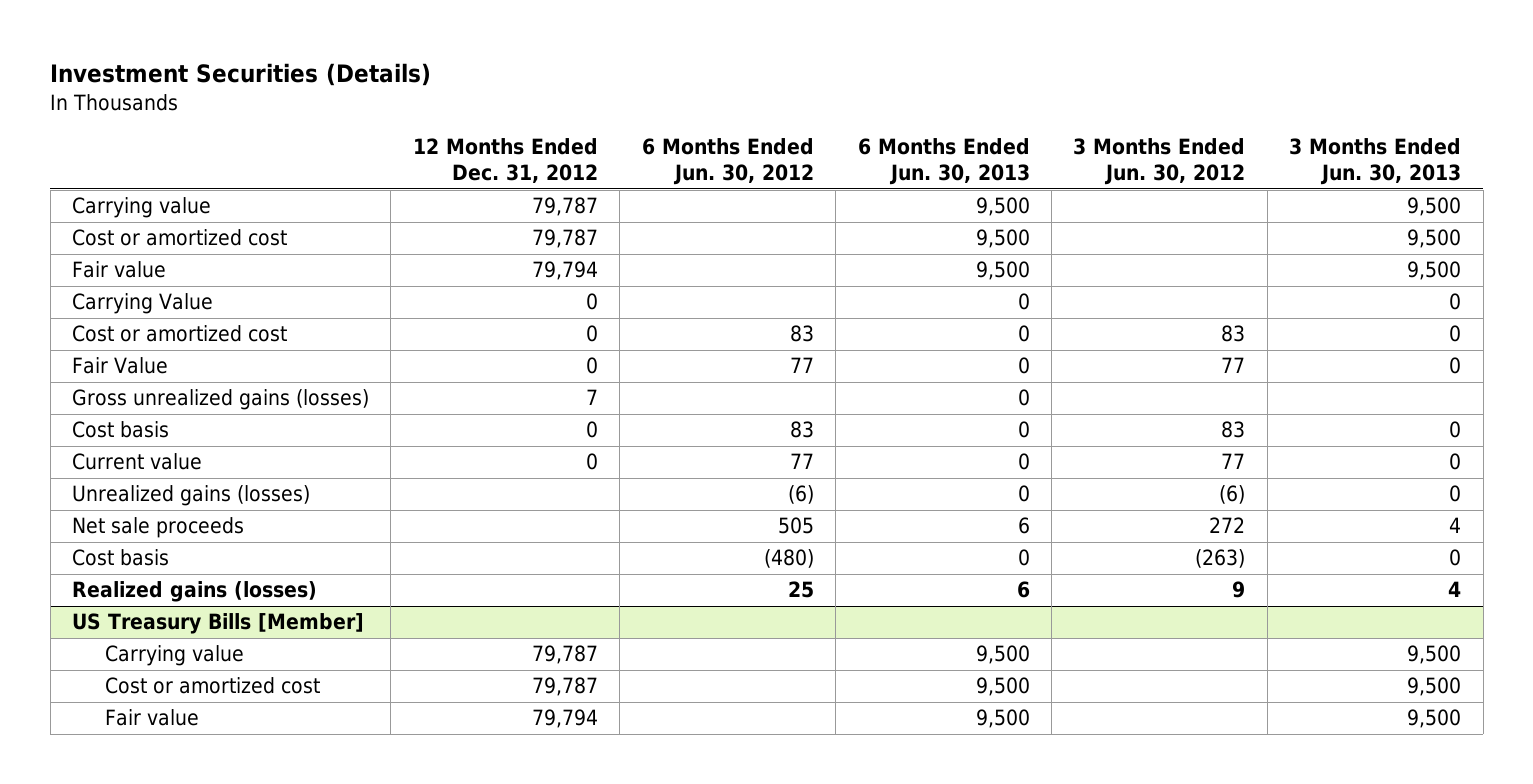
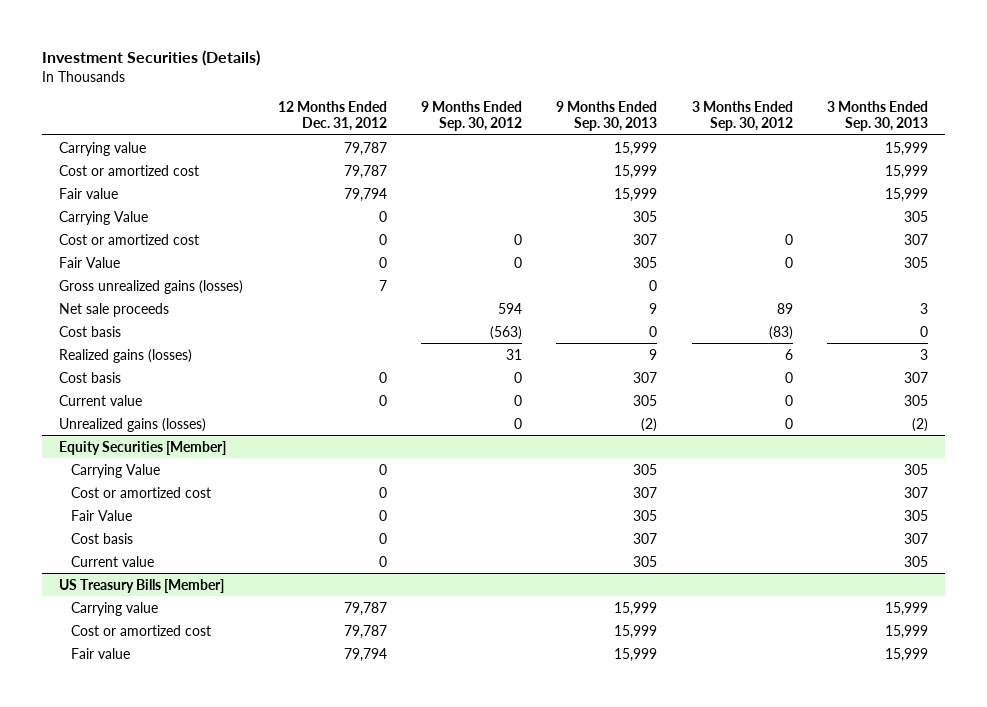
[641,137,814,186] 6 Months Ended Jun. 30, 2012 -> none
[857,137,1030,186] 6 Months Ended Jun. 30, 2013 -> none
[1073,137,1246,186] 3 Months Ended Jun. 30, 2012 -> none
[1289,137,1462,186] 3 Months Ended Jun. 30, 2013 -> none
none -> [420,100,522,132] 9 Months Ended Sep. 30, 2012
none -> [556,100,658,132] 9 Months Ended Sep. 30, 2013
none -> [691,100,793,132] 3 Months Ended Sep. 30, 2012
none -> [827,100,929,132] 3 Months Ended Sep. 30, 2013
[71,421,169,439] Cost basis -> [59,371,122,383] Cost basis
[71,453,202,471] Current value -> [59,394,143,406] Current value
[71,485,310,507] Unrealized gains (losses) -> [59,417,207,432] Unrealized gains (losses)
none -> [59,440,227,455] Equity Securities [Member]
none -> [71,463,161,478] Carrying Value
none -> [71,486,212,498] Cost or amortized cost
none -> [71,509,133,521] Fair Value
none -> [71,532,134,544] Cost basis
none -> [71,555,155,567] Current value

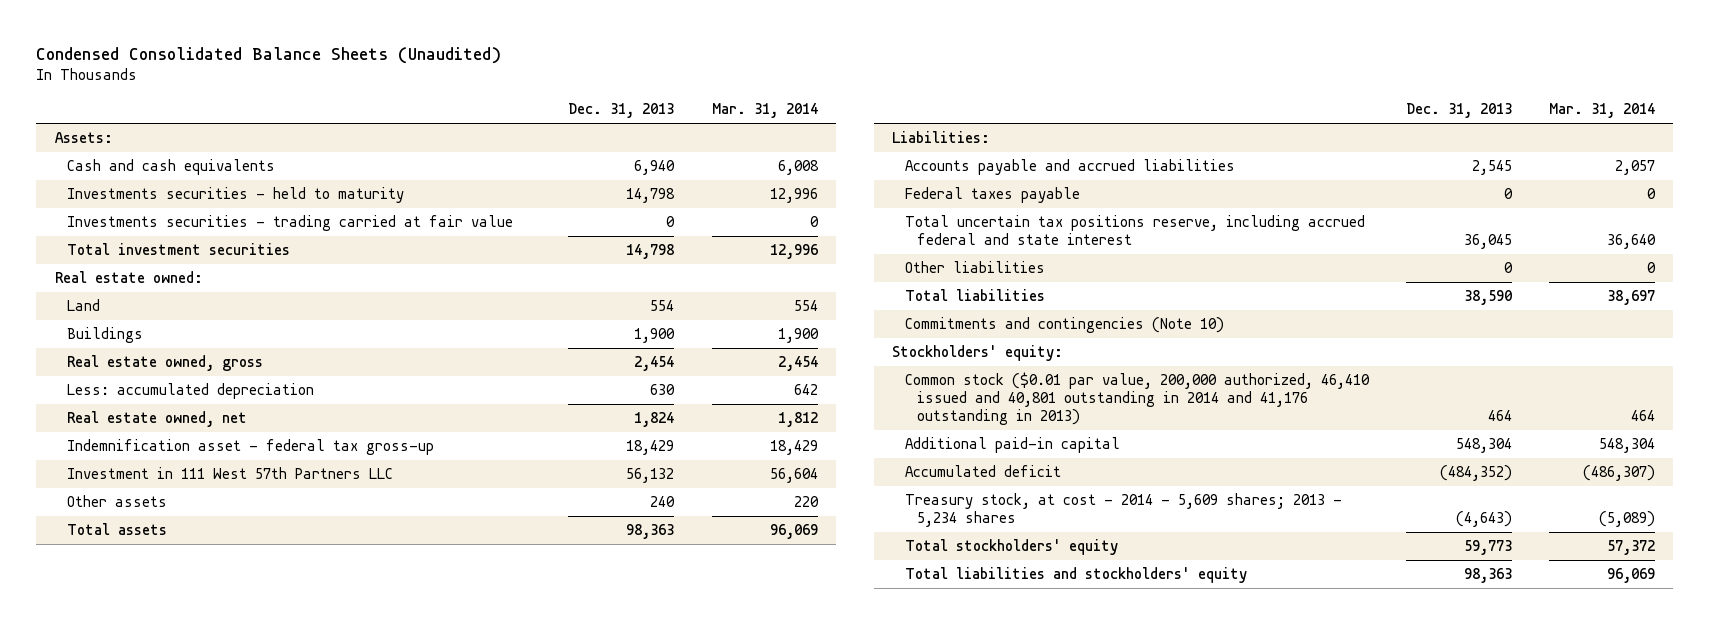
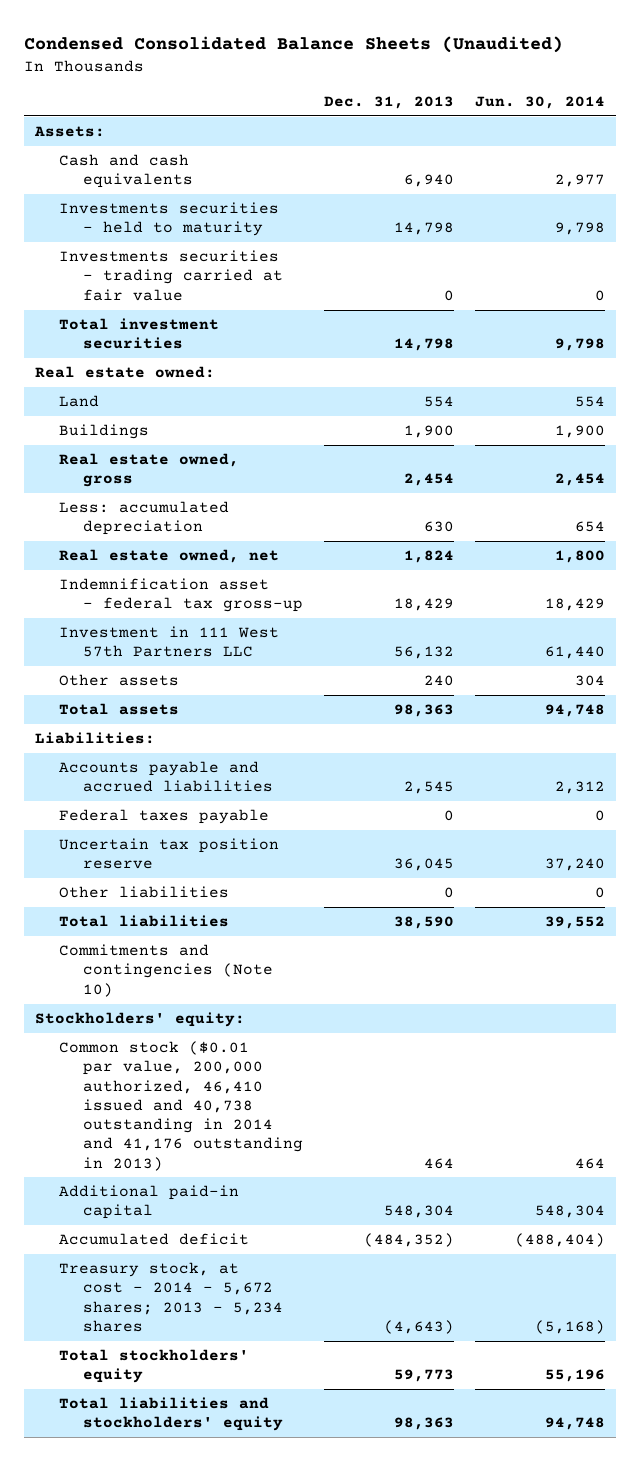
[711,103,818,119] Mar. 31, 2014 -> none
none -> [475,96,606,110] Jun. 30, 2014
[904,215,1365,245] Total uncertain tax positions reserve, including accrued federal and state interest -> [58,838,279,870] Uncertain tax position reserve
[904,372,1370,425] Common stock ($0.01 par value, 200,000 authorized, 46,410 issued and 40,801 outstanding in 2014 and 41,176 outstanding in 2013) -> [58,1041,304,1171] Common stock ($0.01 par value, 200,000 authorized, 46,410 issued and 40,738 outstanding in 2014 and 41,176 outstanding in 2013)
[904,493,1342,527] Treasury stock, at cost - 2014 - 5,609 shares; 2013 - 5,234 shares -> [58,1262,284,1332] Treasury stock, at cost - 2014 - 5,672 shares; 2013 - 5,234 shares

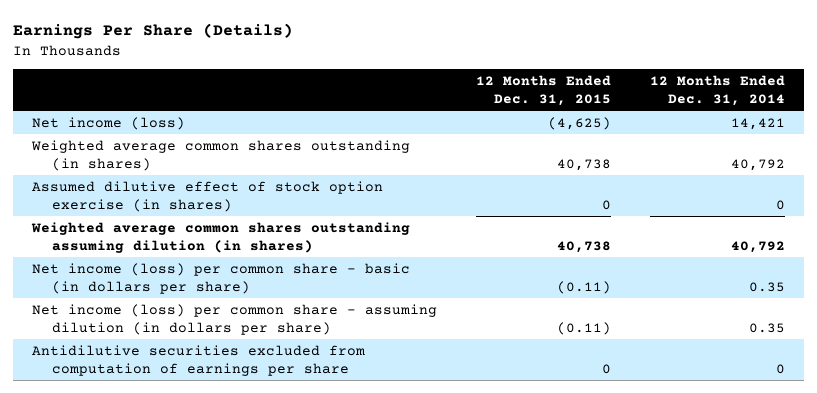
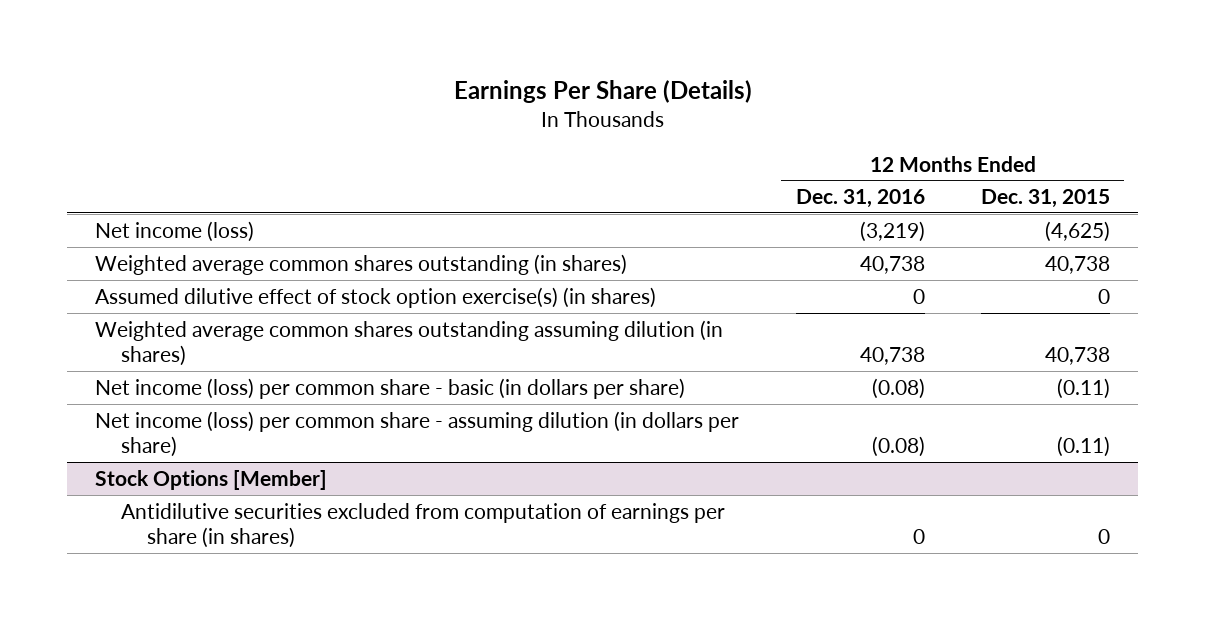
[649,75,785,106] 12 Months Ended Dec. 31, 2014 -> none
none -> [795,189,925,209] Dec. 31, 2016
[32,180,384,212] Assumed dilutive effect of stock option exercise (in shares) -> [95,286,657,308] Assumed dilutive effect of stock option exercise(s) (in shares)
none -> [95,469,328,490] Stock Options [Member]
[32,344,366,376] Antidilutive securities excluded from computation of earnings per share -> [121,502,726,549] Antidilutive securities excluded from computation of earnings per share (in shares)

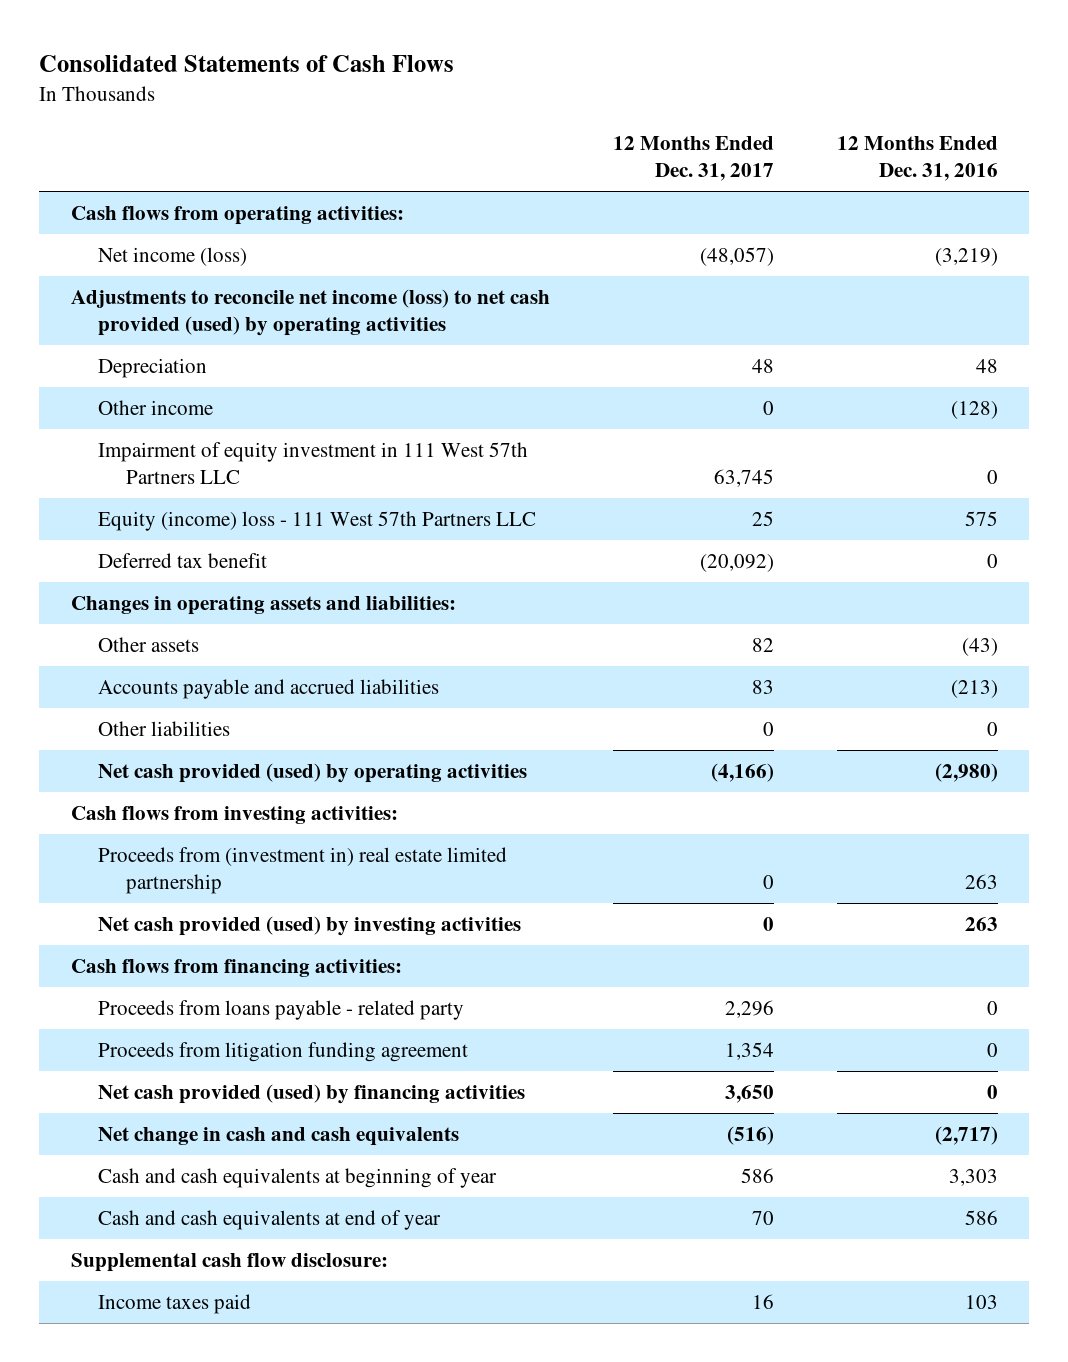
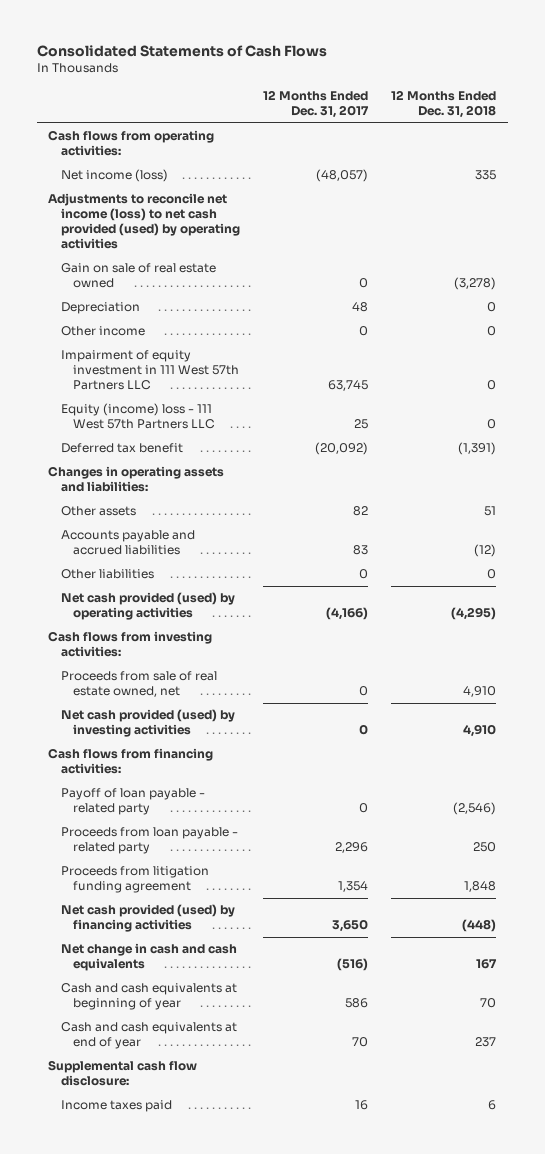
[836,135,998,182] 12 Months Ended Dec. 31, 2016 -> none
none -> [391,90,497,119] 12 Months Ended Dec. 31, 2018
none -> [60,263,216,289] Gain on sale of real estate owned
[98,846,508,895] Proceeds from (investment in) real estate limited partnership -> none
none -> [60,671,217,698] Proceeds from sale of real estate owned, net
none -> [60,788,205,816] Payoff of loan payable - related party
[98,999,465,1020] Proceeds from loans payable - related party -> [60,827,238,855] Proceeds from loan payable - related party

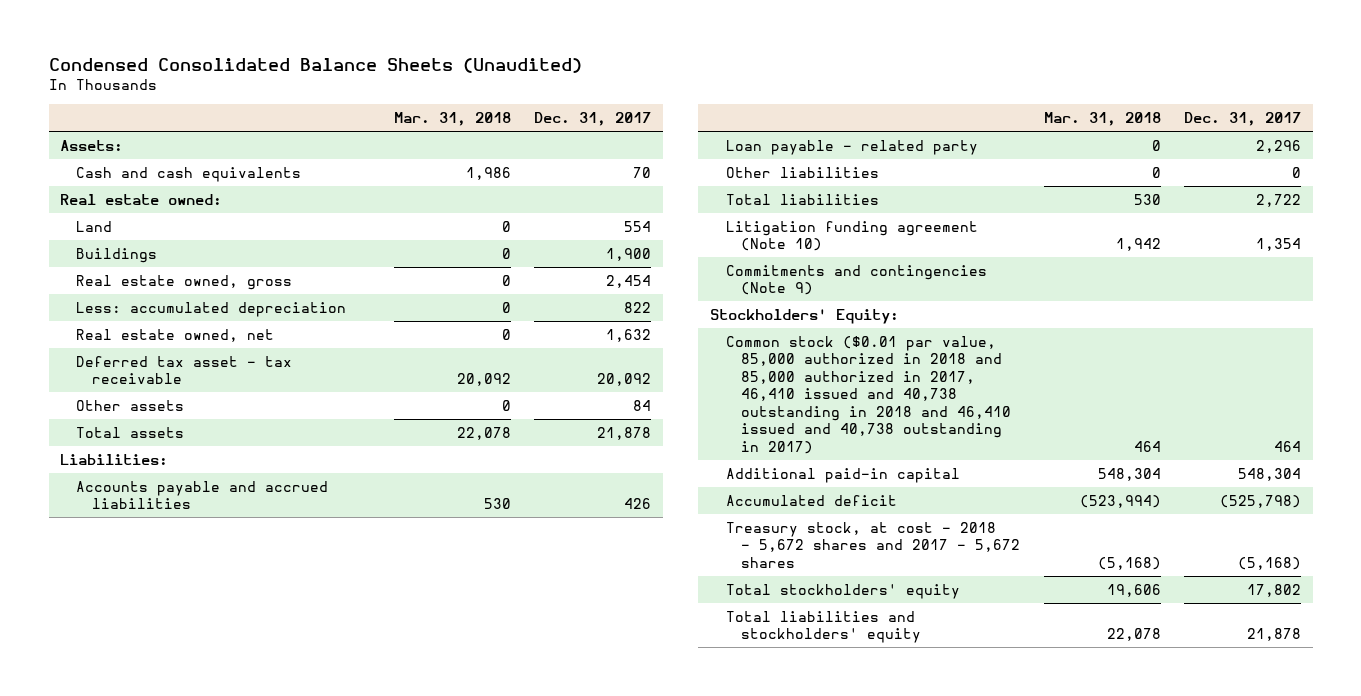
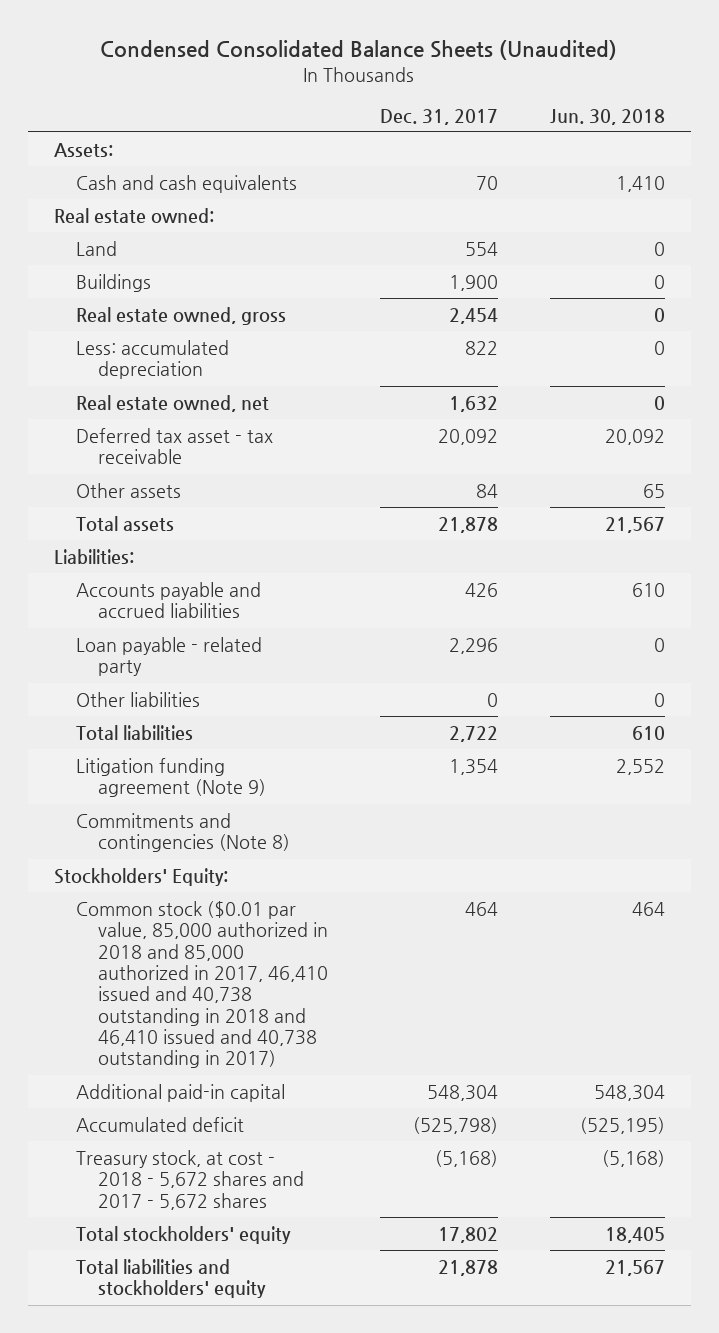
[393,112,511,127] Mar. 31, 2018 -> none
none -> [549,108,665,125] Jun. 30, 2018
[725,220,978,252] Litigation funding agreement (Note 10) -> [75,757,266,798] Litigation funding agreement (Note 9)
[725,264,987,296] Commitments and contingencies (Note 9) -> [75,812,290,853] Commitments and contingencies (Note 8)

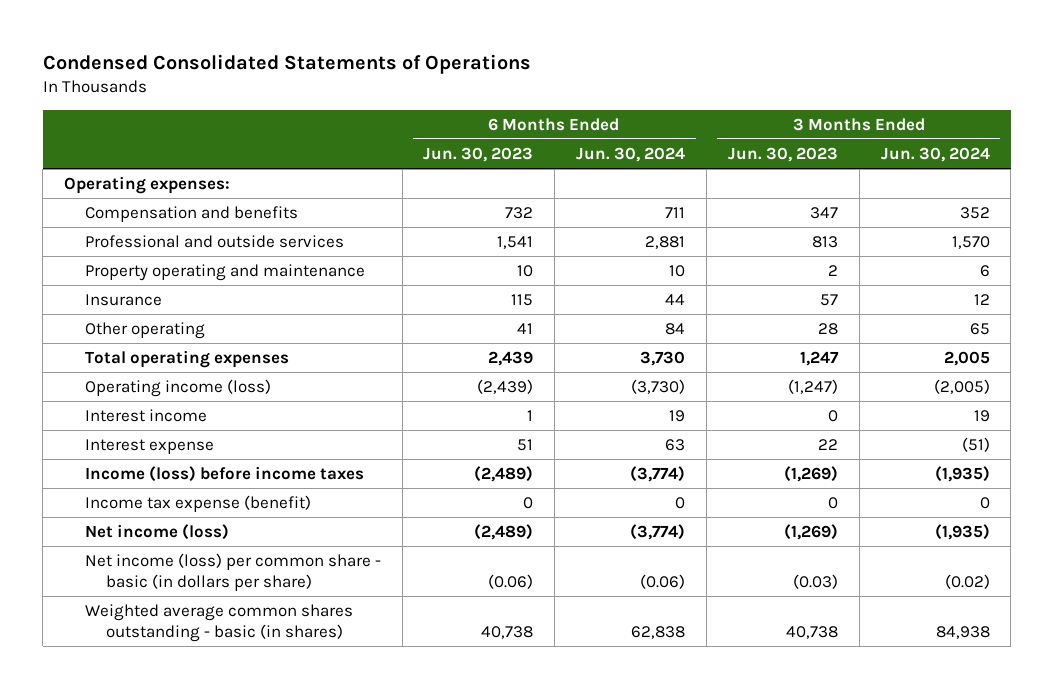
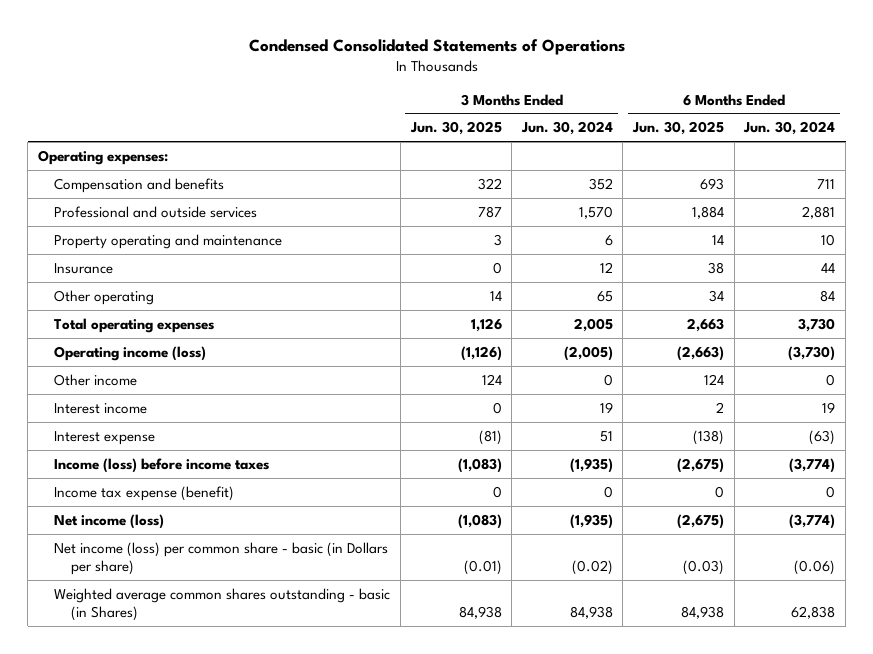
[423,146,534,162] Jun. 30, 2023 -> none
[727,146,838,162] Jun. 30, 2023 -> none
none -> [409,121,502,136] Jun. 30, 2025
none -> [632,121,725,136] Jun. 30, 2025
none -> [54,373,138,386] Other income
[665,439,686,452] 63 -> [809,429,836,445] (63)
[961,437,990,453] (51) -> [599,430,613,442] 51
[84,553,381,592] Net income (loss) per common share - basic (in dollars per share) -> [54,541,389,576] Net income (loss) per common share - basic (in Dollars per share)
[84,604,353,643] Weighted average common shares outstanding - basic (in shares) -> [54,587,391,622] Weighted average common shares outstanding - basic (in Shares)

